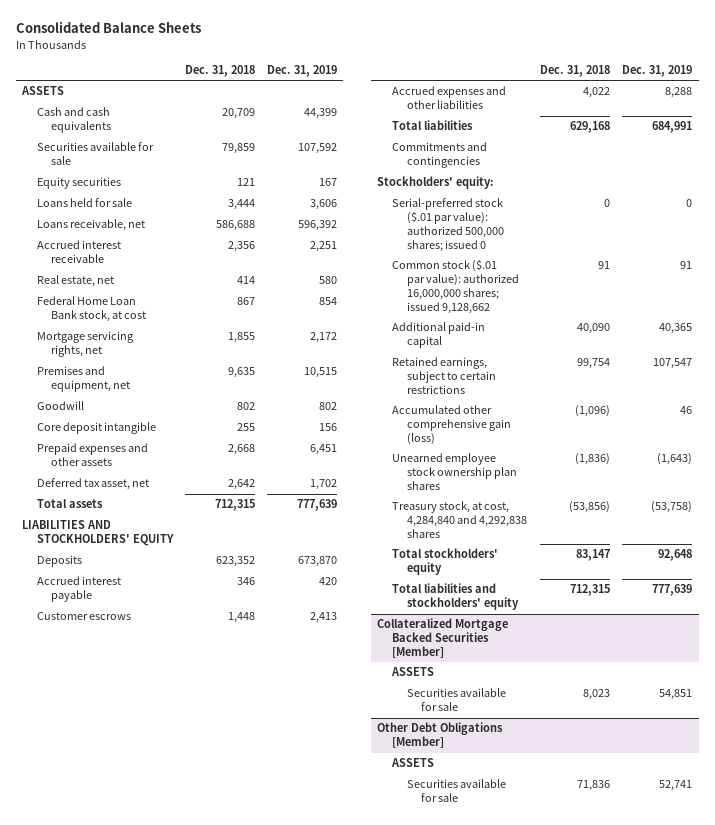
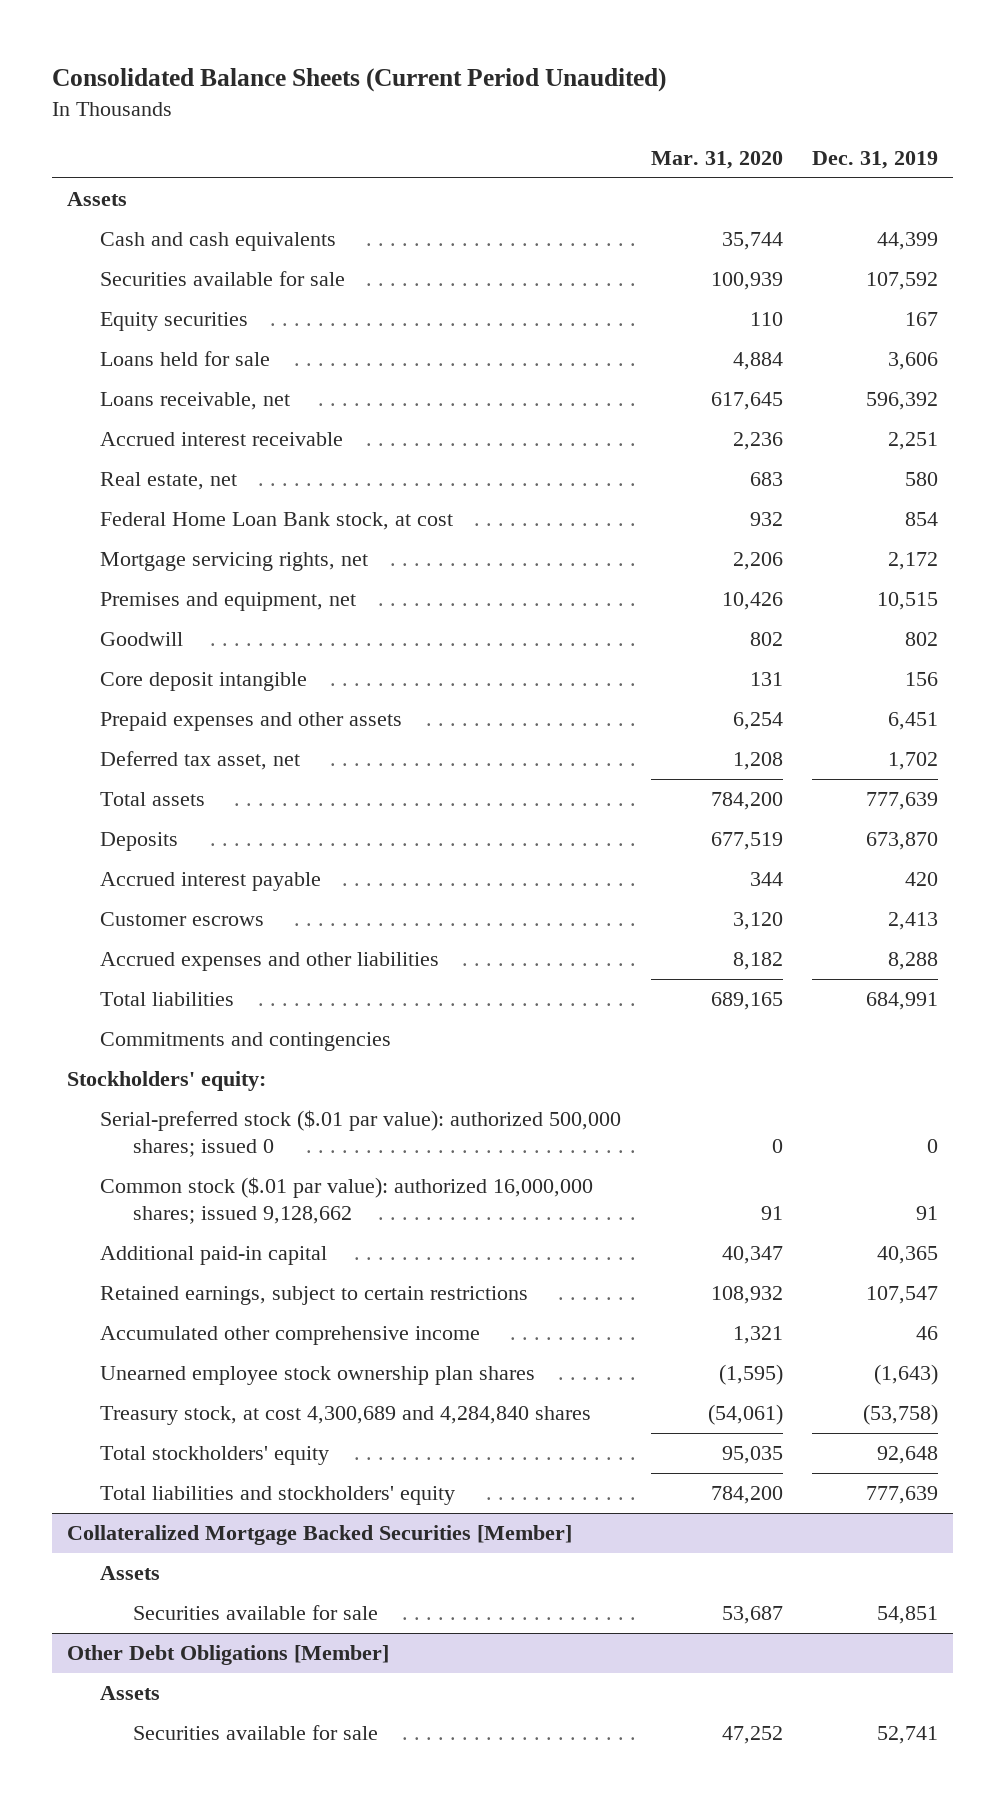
[16,21,202,34] Consolidated Balance Sheets -> [52,68,667,93] Consolidated Balance Sheets (Current Period Unaudited)
[185,65,256,78] Dec. 31, 2018 -> none
none -> [650,151,783,170] Mar. 31, 2020
[21,86,65,96] ASSETS -> [66,192,127,207] Assets
[22,520,174,547] LIABILITIES AND STOCKHOLDERS' EQUITY -> none
[392,405,511,446] Accumulated other comprehensive gain (loss) -> [99,1326,480,1346] Accumulated other comprehensive income
[392,501,527,539] Treasury stock, at cost, 4,284,840 and 4,292,838 shares -> [99,1406,591,1426] Treasury stock, at cost 4,300,689 and 4,284,840 shares
[391,667,435,677] ASSETS -> [99,1566,160,1581] Assets
[391,758,435,768] ASSETS -> [99,1686,160,1701] Assets

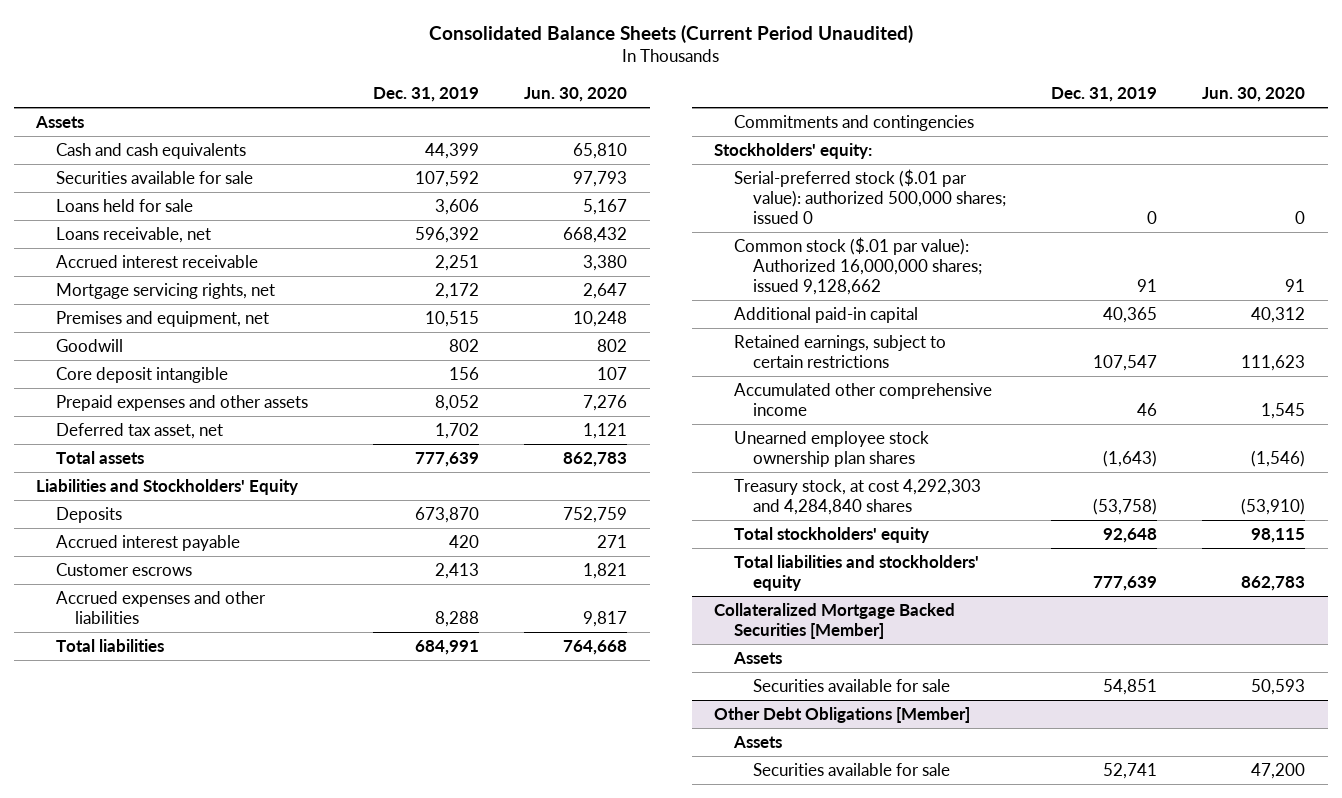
[650,151,783,170] Mar. 31, 2020 -> none
none -> [524,87,628,103] Jun. 30, 2020
[99,312,248,332] Equity securities -> none
[99,472,237,491] Real estate, net -> none
[99,512,453,531] Federal Home Loan Bank stock, at cost -> none
[888,712,939,731] 6,451 -> [435,395,480,412] 8,052
none -> [36,479,299,496] Liabilities and Stockholders' Equity
[99,1177,593,1224] Common stock ($.01 par value): authorized 16,000,000 shares; issued 9,128,662 -> [733,237,983,296] Common stock ($.01 par value): Authorized 16,000,000 shares; issued 9,128,662
[99,1406,591,1426] Treasury stock, at cost 4,300,689 and 4,284,840 shares -> [733,479,981,516] Treasury stock, at cost 4,292,303 and 4,284,840 shares

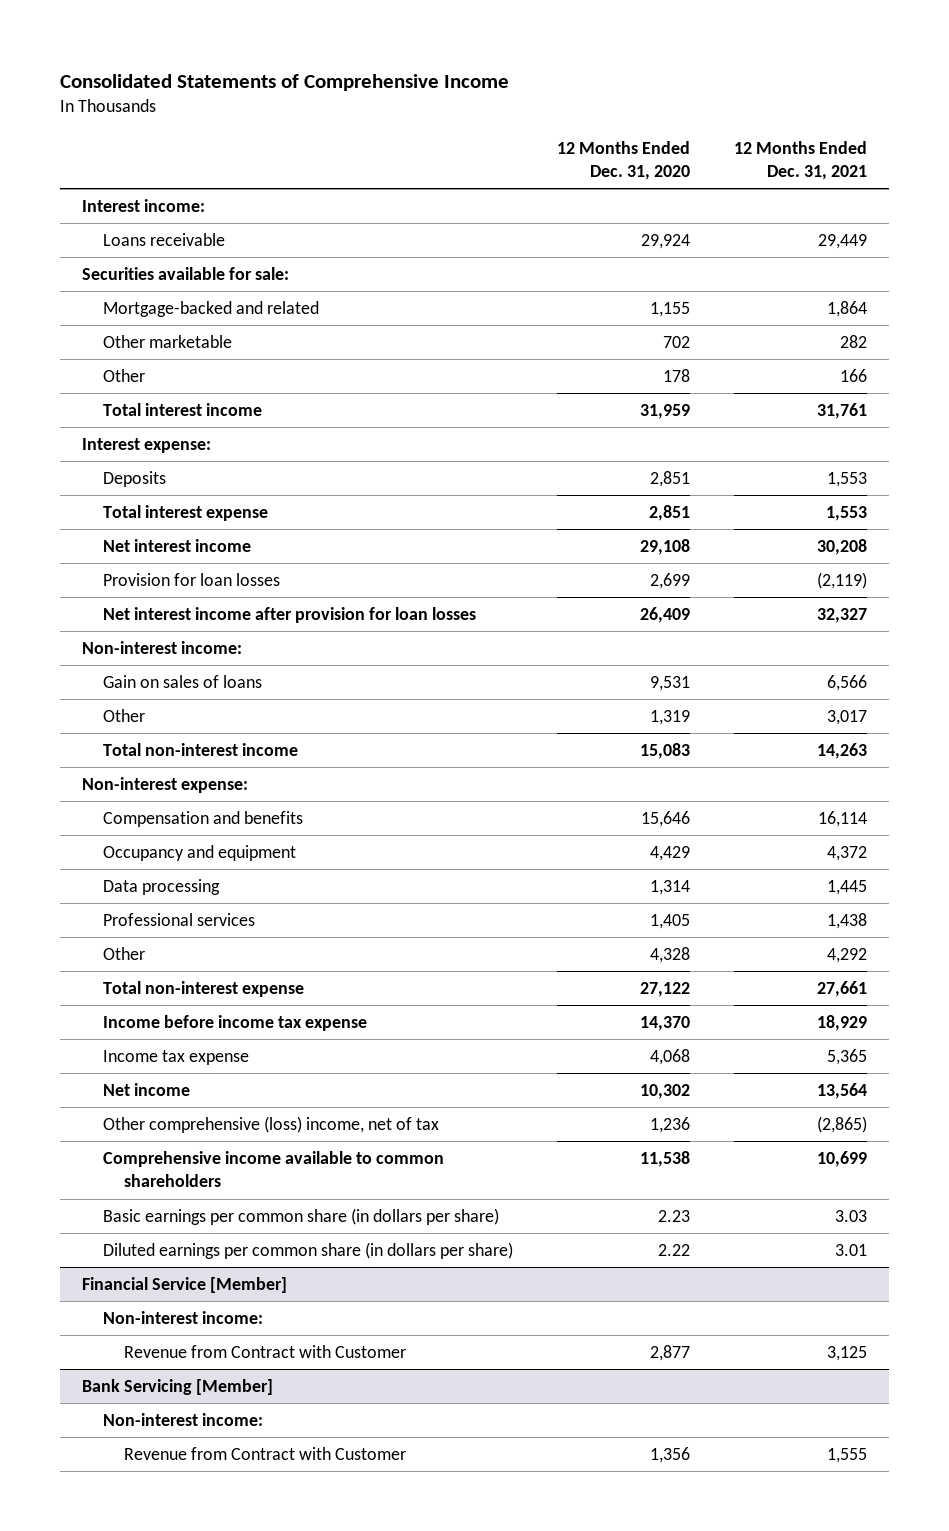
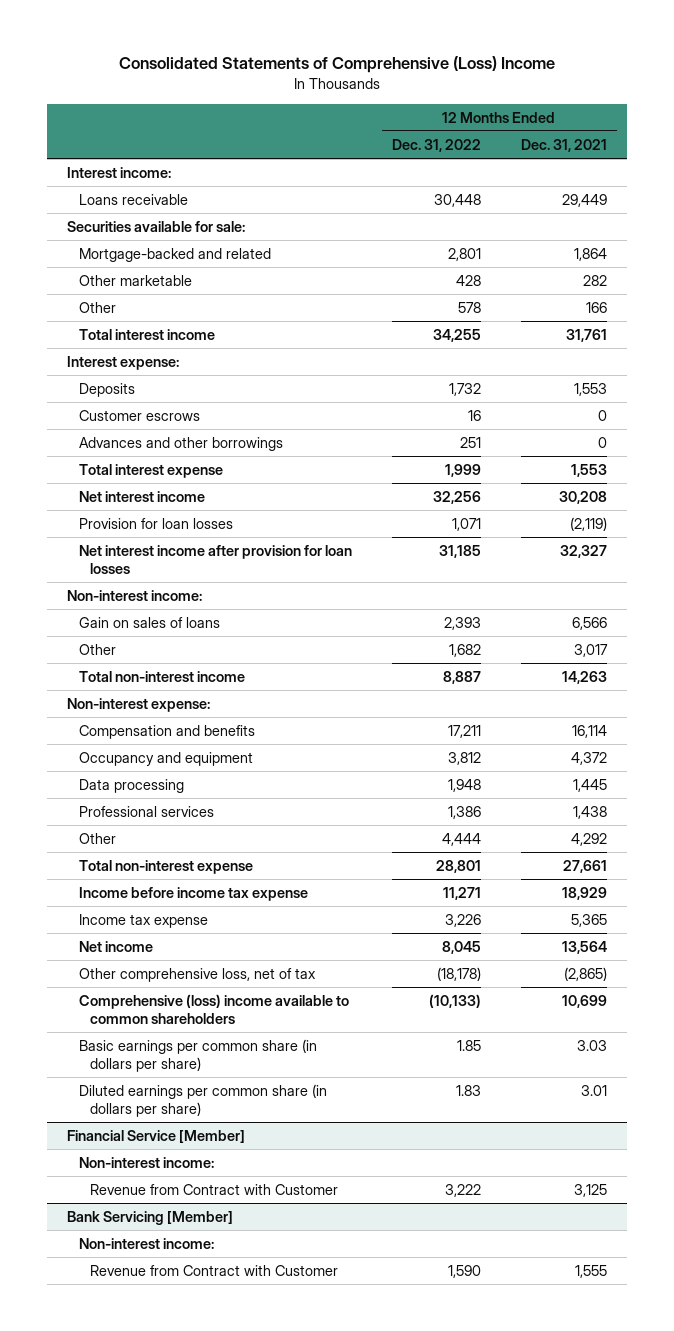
[59,73,509,91] Consolidated Statements of Comprehensive Income -> [118,56,555,74] Consolidated Statements of Comprehensive (Loss) Income
[556,140,690,180] 12 Months Ended Dec. 31, 2020 -> none
none -> [391,139,481,153] Dec. 31, 2022
none -> [78,410,200,422] Customer escrows
none -> [78,437,283,452] Advances and other borrowings
[102,1116,439,1134] Other comprehensive (loss) income, net of tax -> [78,968,316,983] Other comprehensive loss, net of tax
[102,1151,444,1188] Comprehensive income available to common shareholders -> [78,994,349,1024] Comprehensive (loss) income available to common shareholders

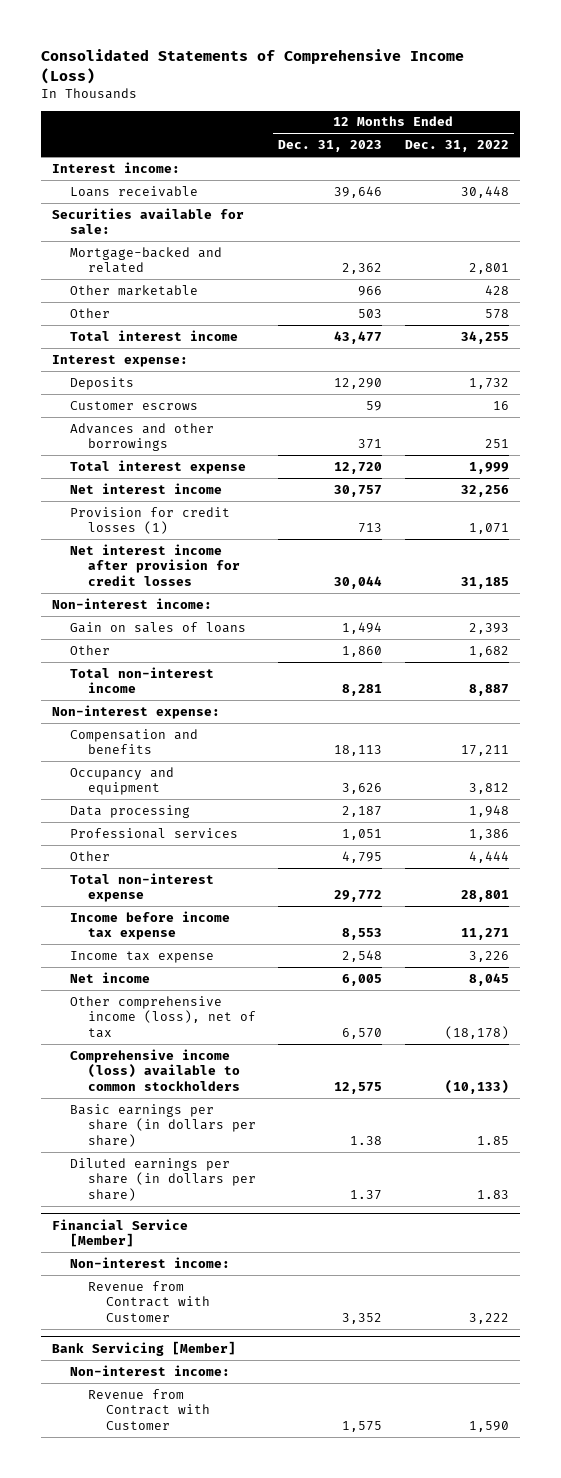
[118,56,555,74] Consolidated Statements of Comprehensive (Loss) Income -> [41,48,465,84] Consolidated Statements of Comprehensive Income (Loss)
[520,139,607,153] Dec. 31, 2021 -> none
none -> [278,140,383,153] Dec. 31, 2023
[78,518,233,530] Provision for loan losses -> [70,506,231,535] Provision for credit losses (1)
[78,545,352,574] Net interest income after provision for loan losses -> [70,543,240,587] Net interest income after provision for credit losses
[78,968,316,983] Other comprehensive loss, net of tax -> [70,995,256,1039] Other comprehensive income (loss), net of tax
[78,994,349,1024] Comprehensive (loss) income available to common shareholders -> [70,1048,240,1092] Comprehensive income (loss) available to common stockholders
[78,1039,317,1072] Basic earnings per common share (in dollars per share) -> [70,1103,256,1148] Basic earnings per share (in dollars per share)
[78,1084,327,1117] Diluted earnings per common share (in dollars per share) -> [70,1157,256,1202] Diluted earnings per share (in dollars per share)

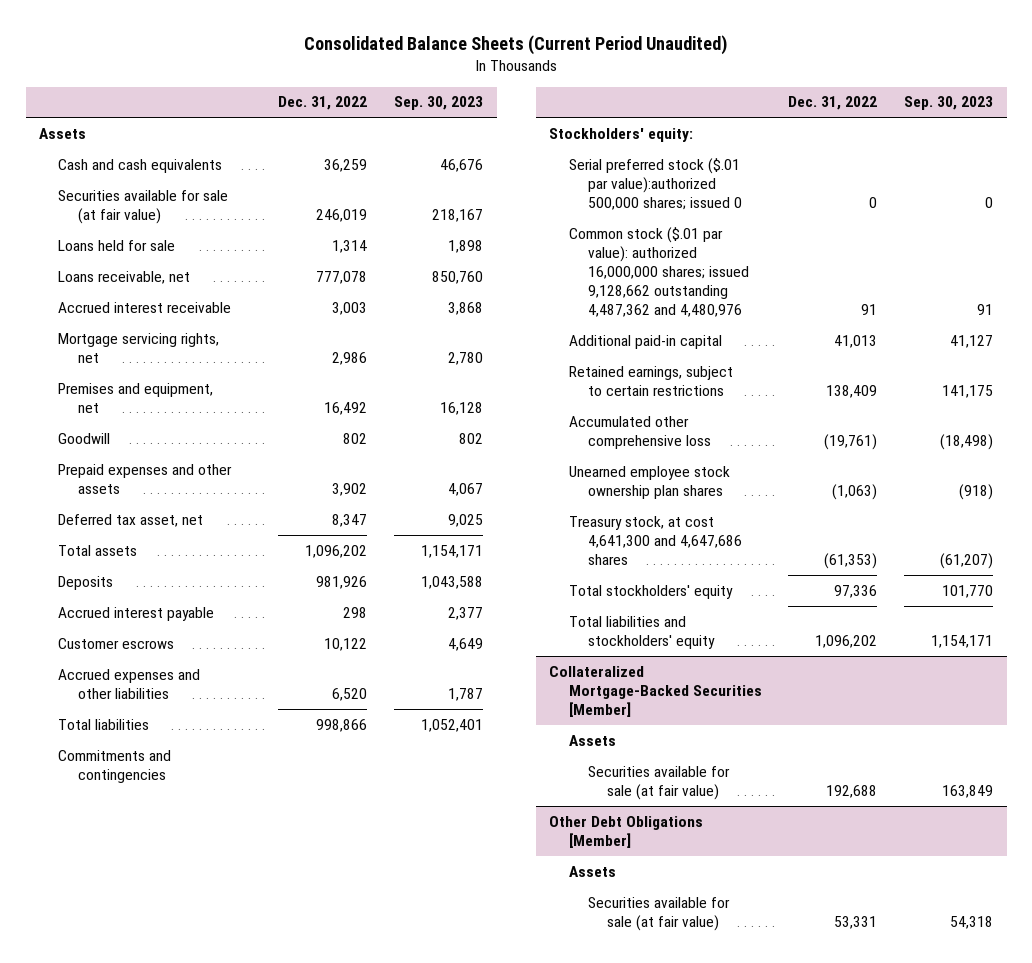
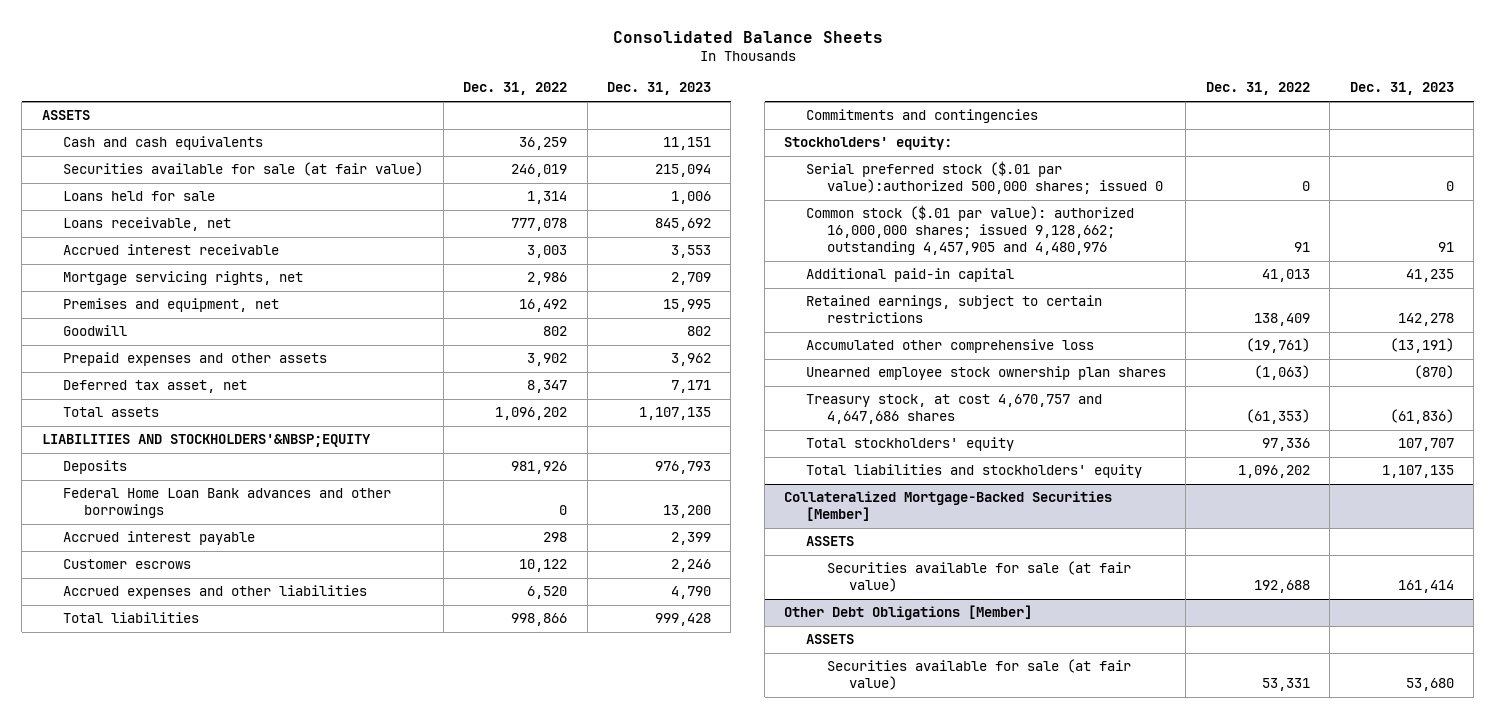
[304,34,728,55] Consolidated Balance Sheets (Current Period Unaudited) -> [612,30,883,43] Consolidated Balance Sheets
[394,96,484,111] Sep. 30, 2023 -> none
none -> [606,82,711,96] Dec. 31, 2023
[39,127,87,139] Assets -> [41,110,90,121] ASSETS
none -> [41,434,371,448] LIABILITIES AND STOCKHOLDERS'&NBSP;EQUITY
none -> [63,488,392,519] Federal Home Loan Bank advances and other borrowings
[568,226,750,317] Common stock ($.01 par value): authorized 16,000,000 shares; issued 9,128,662 outstanding 4,487,362 and 4,480,976 -> [805,205,1134,255] Common stock ($.01 par value): authorized 16,000,000 shares; issued 9,128,662; outstanding 4,457,905 and 4,480,976
[568,515,743,565] Treasury stock, at cost 4,641,300 and 4,647,686 shares -> [805,394,1102,425] Treasury stock, at cost 4,670,757 and 4,647,686 shares
[568,734,616,746] Assets -> [805,536,854,547] ASSETS
[568,865,616,877] Assets -> [805,634,854,645] ASSETS

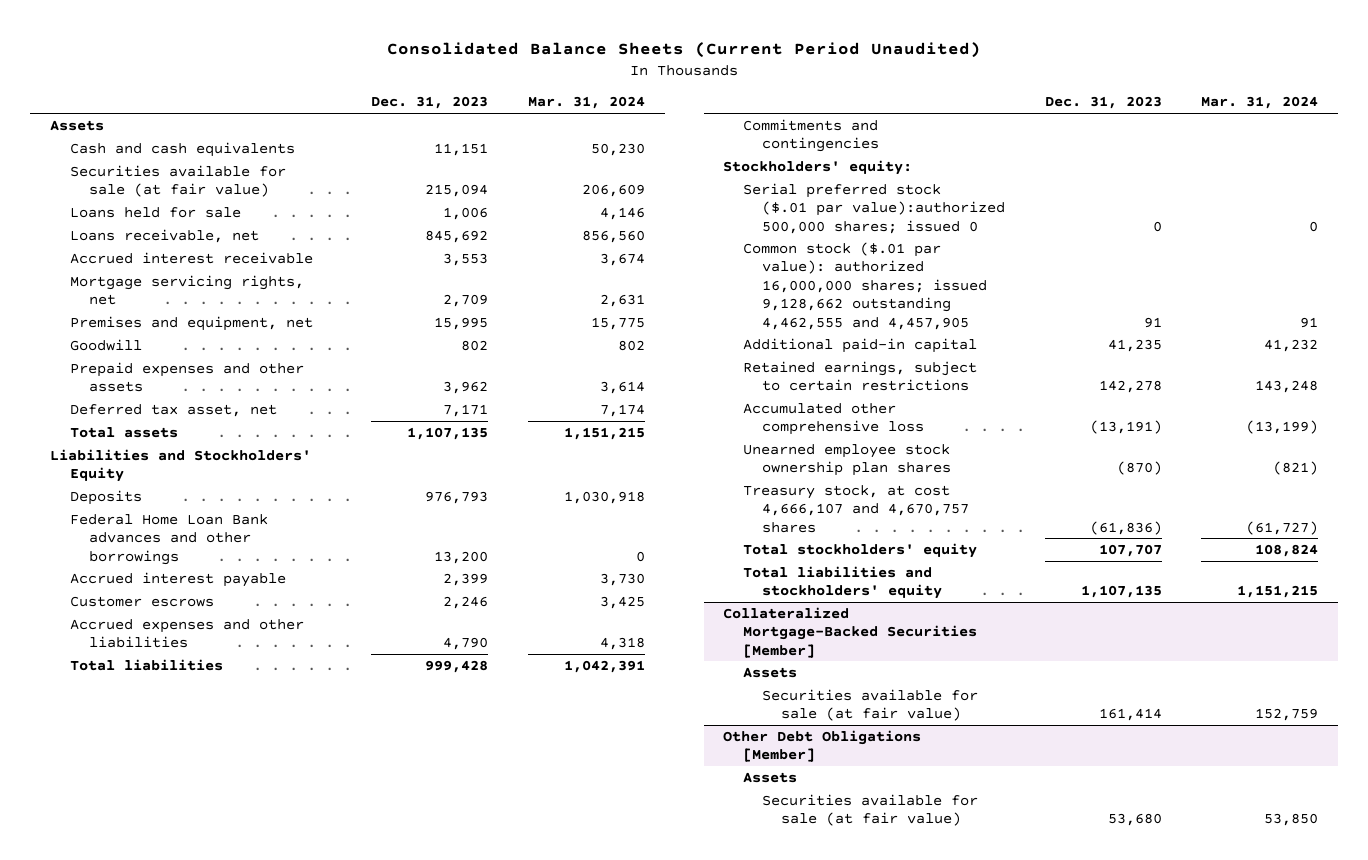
[612,30,883,43] Consolidated Balance Sheets -> [387,42,982,59] Consolidated Balance Sheets (Current Period Unaudited)
[463,82,568,96] Dec. 31, 2022 -> none
none -> [528,96,646,110] Mar. 31, 2024
[41,110,90,121] ASSETS -> [50,119,105,131] Assets
[41,434,371,448] LIABILITIES AND STOCKHOLDERS'&NBSP;EQUITY -> [50,448,312,483] Liabilities and Stockholders' Equity
[805,205,1134,255] Common stock ($.01 par value): authorized 16,000,000 shares; issued 9,128,662; outstanding 4,457,905 and 4,480,976 -> [742,241,987,330] Common stock ($.01 par value): authorized 16,000,000 shares; issued 9,128,662 outstanding 4,462,555 and 4,457,905
[805,394,1102,425] Treasury stock, at cost 4,670,757 and 4,647,686 shares -> [742,484,969,533] Treasury stock, at cost 4,666,107 and 4,670,757 shares
[805,536,854,547] ASSETS -> [742,666,797,678] Assets
[805,634,854,645] ASSETS -> [742,771,797,783] Assets

